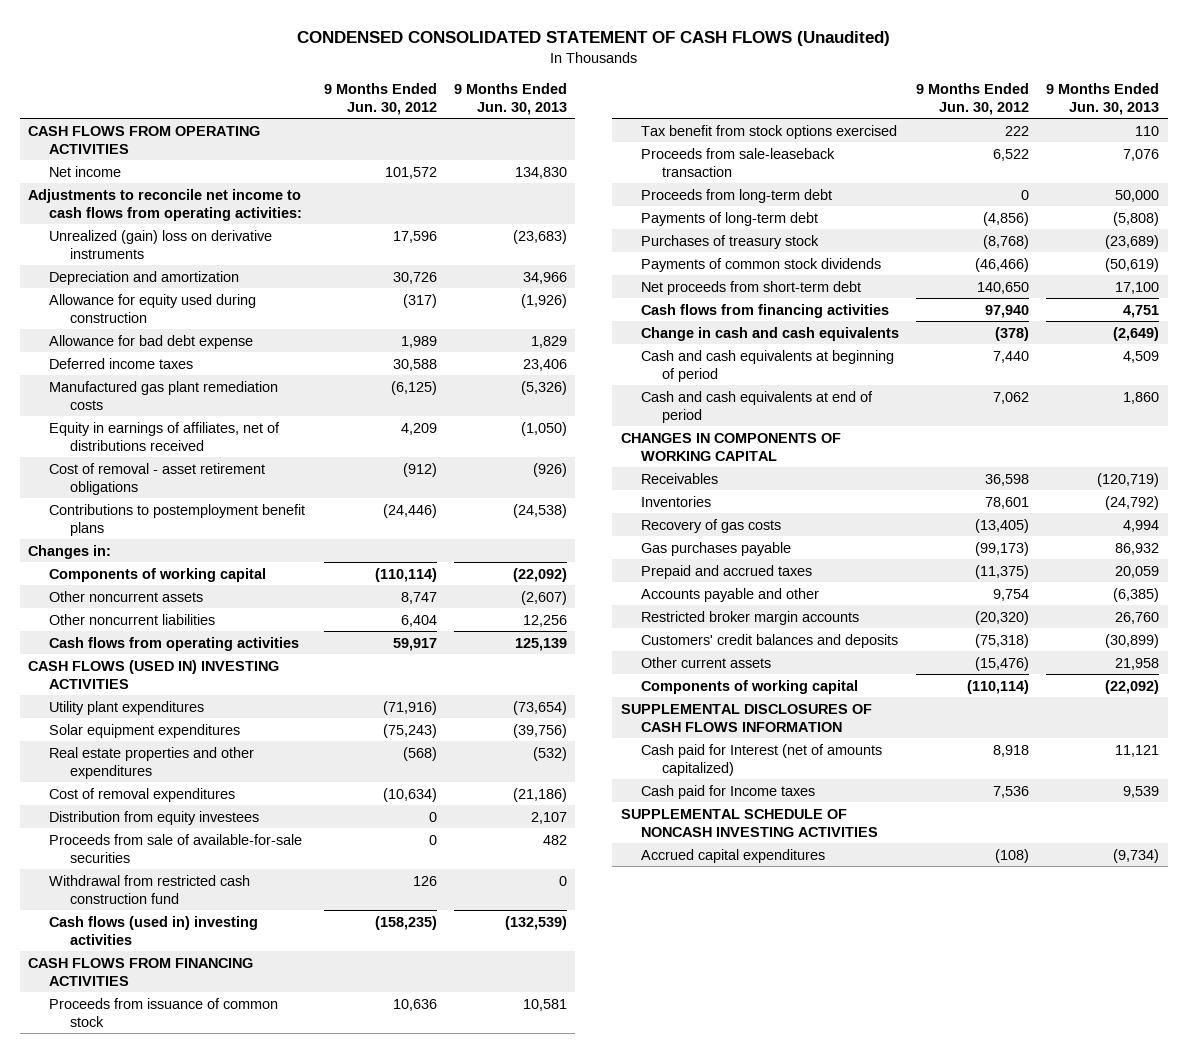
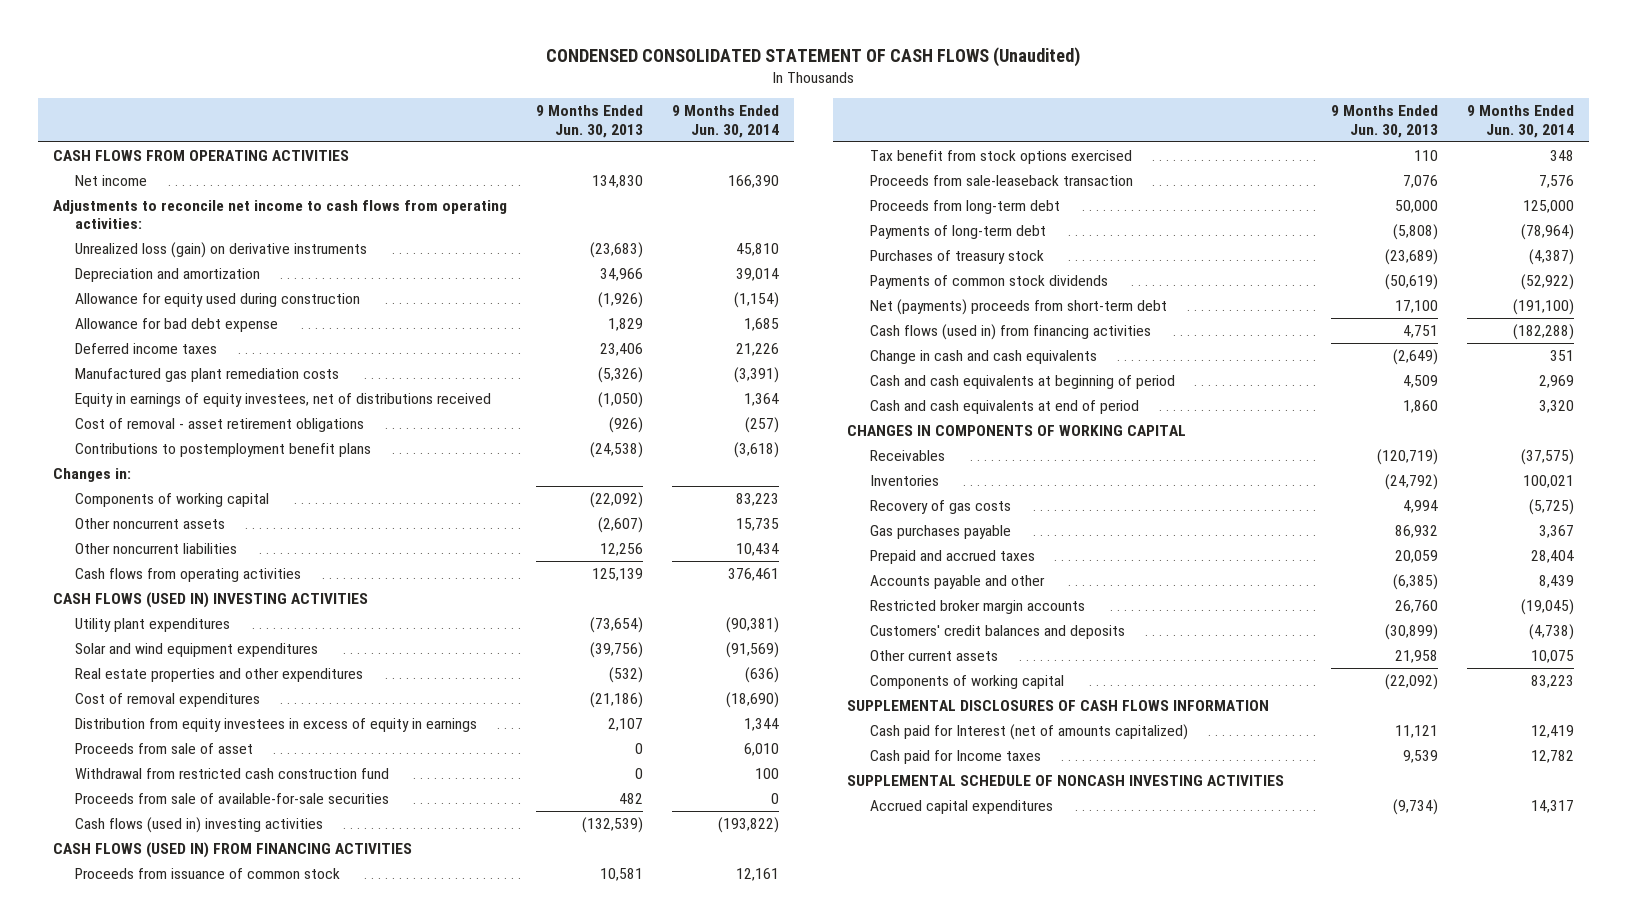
[323,82,437,116] 9 Months Ended Jun. 30, 2012 -> none
none -> [672,105,780,138] 9 Months Ended Jun. 30, 2014
[49,229,273,259] Unrealized (gain) loss on derivative instruments -> [74,242,367,259] Unrealized loss (gain) on derivative instruments
[49,421,281,451] Equity in earnings of affiliates, net of distributions received -> [74,393,491,408] Equity in earnings of equity investees, net of distributions received
[49,723,241,738] Solar equipment expenditures -> [74,643,318,658] Solar and wind equipment expenditures
[49,810,260,825] Distribution from equity investees -> [74,718,477,733] Distribution from equity investees in excess of equity in earnings
none -> [74,743,253,755] Proceeds from sale of asset
[49,833,303,863] Proceeds from sale of available-for-sale securities -> [74,793,389,805] Proceeds from sale of available-for-sale securities
[28,957,254,986] CASH FLOWS FROM FINANCING ACTIVITIES -> [52,842,412,859] CASH FLOWS (USED IN) FROM FINANCING ACTIVITIES
[641,280,862,295] Net proceeds from short-term debt -> [869,299,1167,316] Net (payments) proceeds from short-term debt
[641,303,890,318] Cash flows from financing activities -> [869,324,1151,341] Cash flows (used in) from financing activities

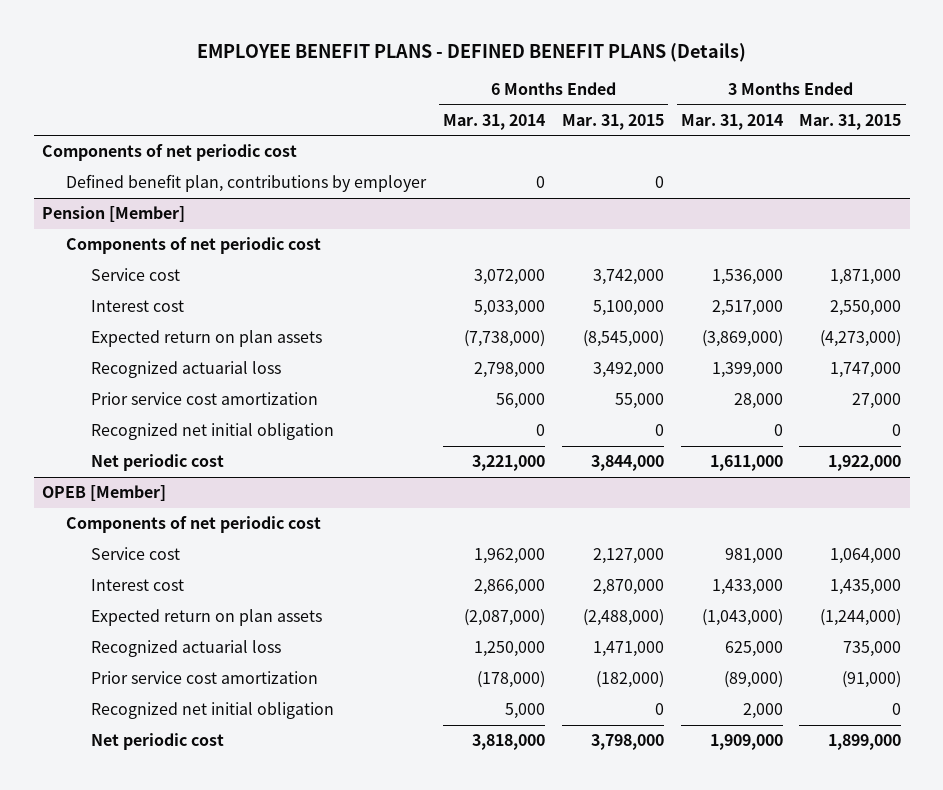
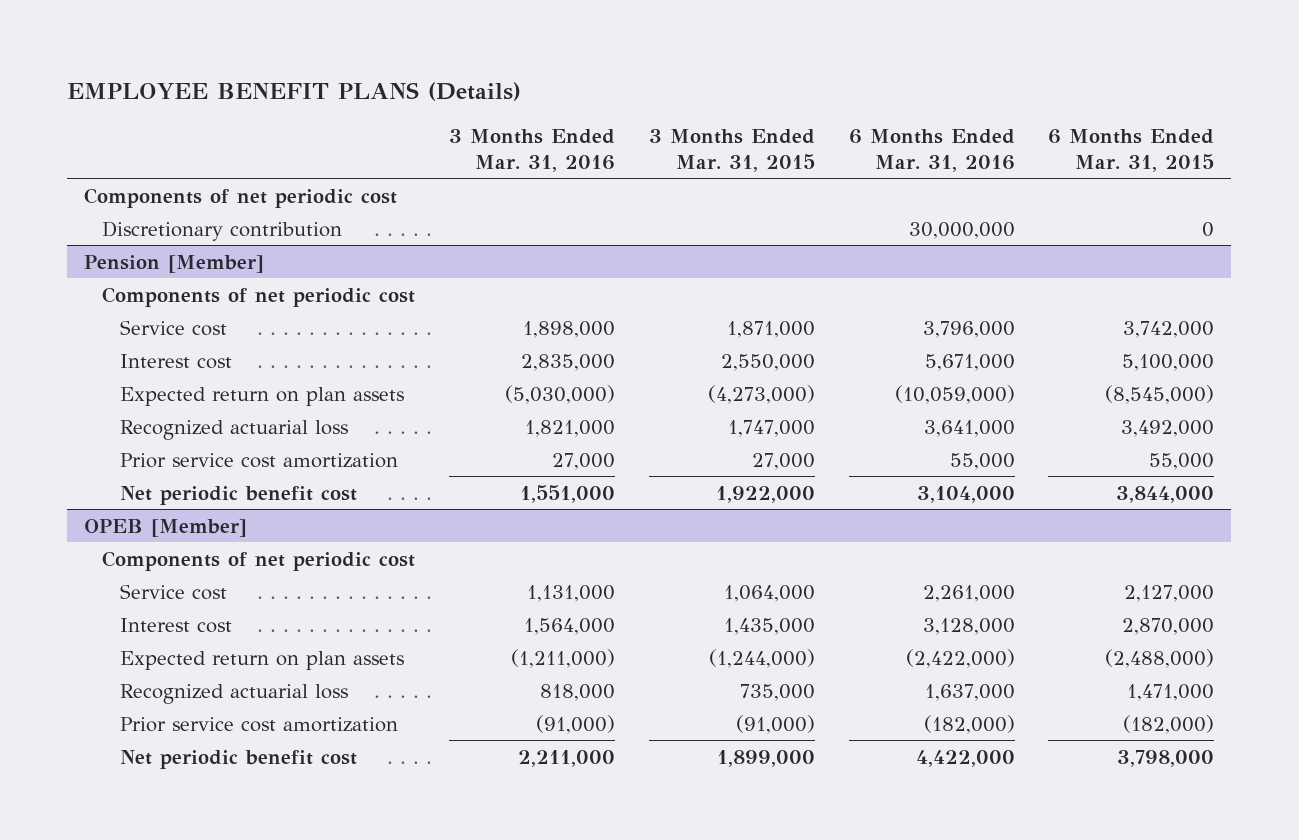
[196,43,746,63] EMPLOYEE BENEFIT PLANS - DEFINED BENEFIT PLANS (Details) -> [67,81,522,101] EMPLOYEE BENEFIT PLANS (Details)
[443,113,546,130] Mar. 31, 2014 -> none
[680,113,783,130] Mar. 31, 2014 -> none
none -> [448,129,615,172] 3 Months Ended Mar. 31, 2016
none -> [848,129,1015,172] 6 Months Ended Mar. 31, 2016
[66,174,428,193] Defined benefit plan, contributions by employer -> none
none -> [101,220,342,241] Discretionary contribution
[90,423,334,441] Recognized net initial obligation -> none
[90,454,224,472] Net periodic cost -> [119,485,357,505] Net periodic benefit cost
[90,702,334,720] Recognized net initial obligation -> none
[90,733,224,751] Net periodic cost -> [119,749,357,769] Net periodic benefit cost

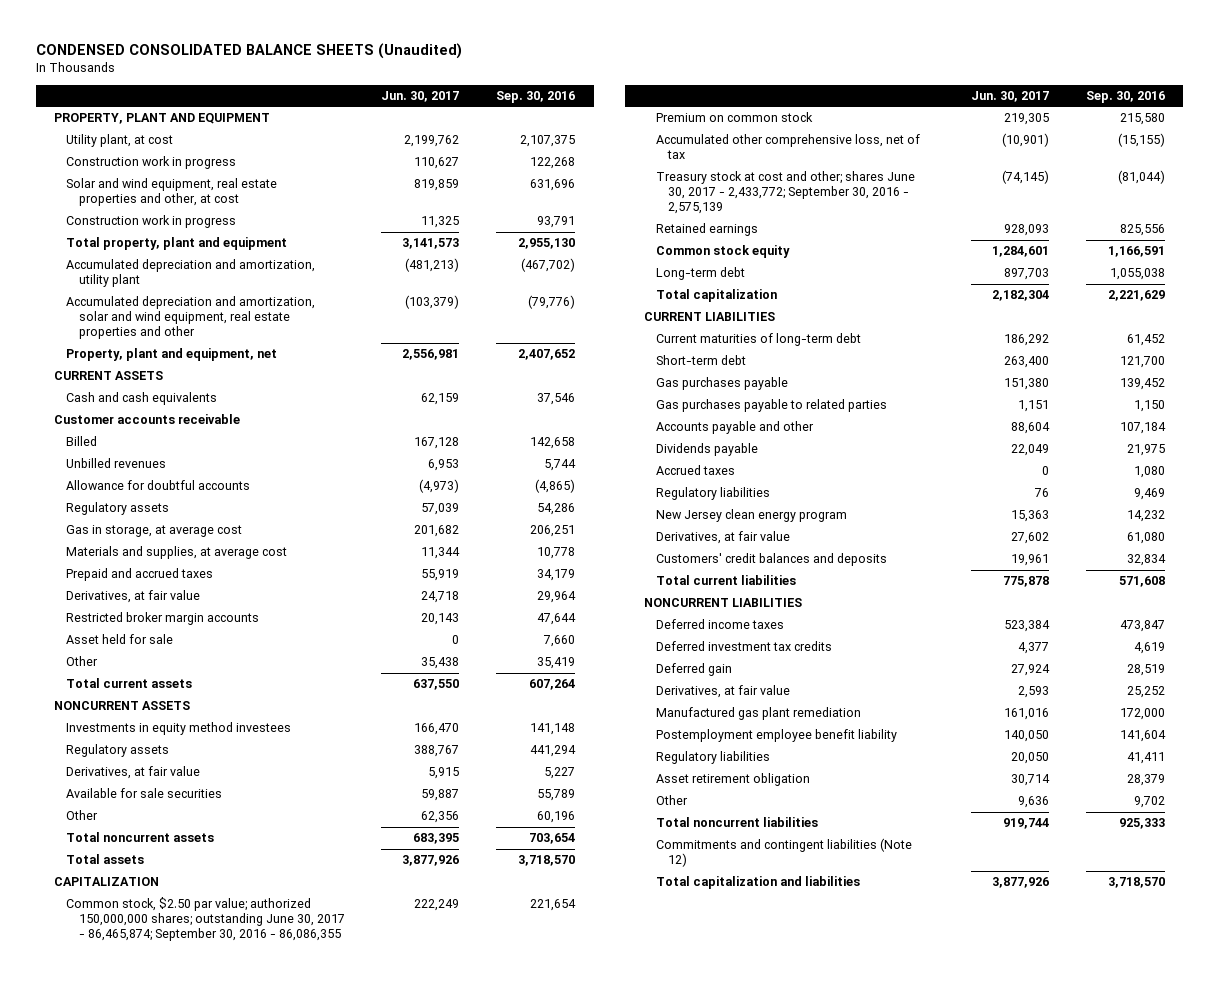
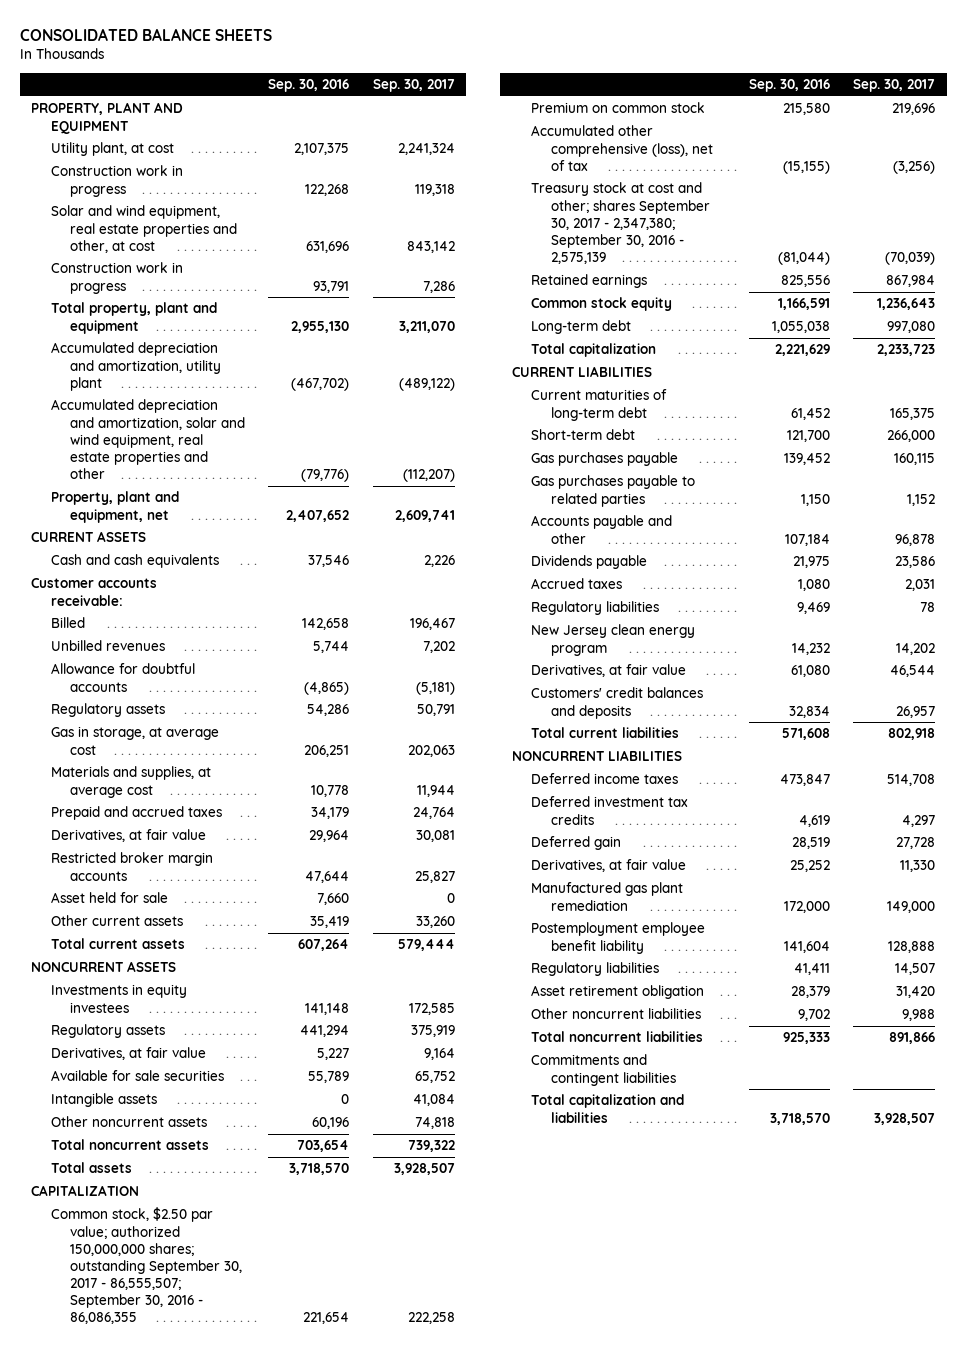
[35,43,462,60] CONDENSED CONSOLIDATED BALANCE SHEETS (Unaudited) -> [19,27,272,41] CONSOLIDATED BALANCE SHEETS
[381,90,460,102] Jun. 30, 2017 -> none
none -> [372,79,455,93] Sep. 30, 2017
[54,414,241,425] Customer accounts receivable -> [31,578,158,606] Customer accounts receivable:
[66,656,99,667] Other -> [50,915,183,927] Other current assets
[66,722,292,736] Investments in equity method investees -> [50,984,187,1013] Investments in equity investees
none -> [50,1093,157,1108] Intangible assets
[66,810,99,821] Other -> [50,1116,207,1128] Other noncurrent assets
[66,897,345,942] Common stock, $2.50 par value; authorized 150,000,000 shares; outstanding June 30, 2017 - 86,465,874; September 30, 2016 - 86,086,355 -> [50,1207,243,1324] Common stock, $2.50 par value; authorized 150,000,000 shares; outstanding September 30, 2017 - 86,555,507; September 30, 2016 - 86,086,355
[655,134,920,160] Accumulated other comprehensive loss, net of tax -> [531,125,713,171] Accumulated other comprehensive (loss), net of tax
[655,171,915,215] Treasury stock at cost and other; shares June 30, 2017 - 2,433,772; September 30, 2016 - 2,575,139 -> [531,182,710,264] Treasury stock at cost and other; shares September 30, 2017 - 2,347,380; September 30, 2016 - 2,575,139
[655,795,688,806] Other -> [531,1008,702,1020] Other noncurrent liabilities
[655,838,912,868] Commitments and contingent liabilities (Note 12) -> [531,1054,676,1086] Commitments and contingent liabilities

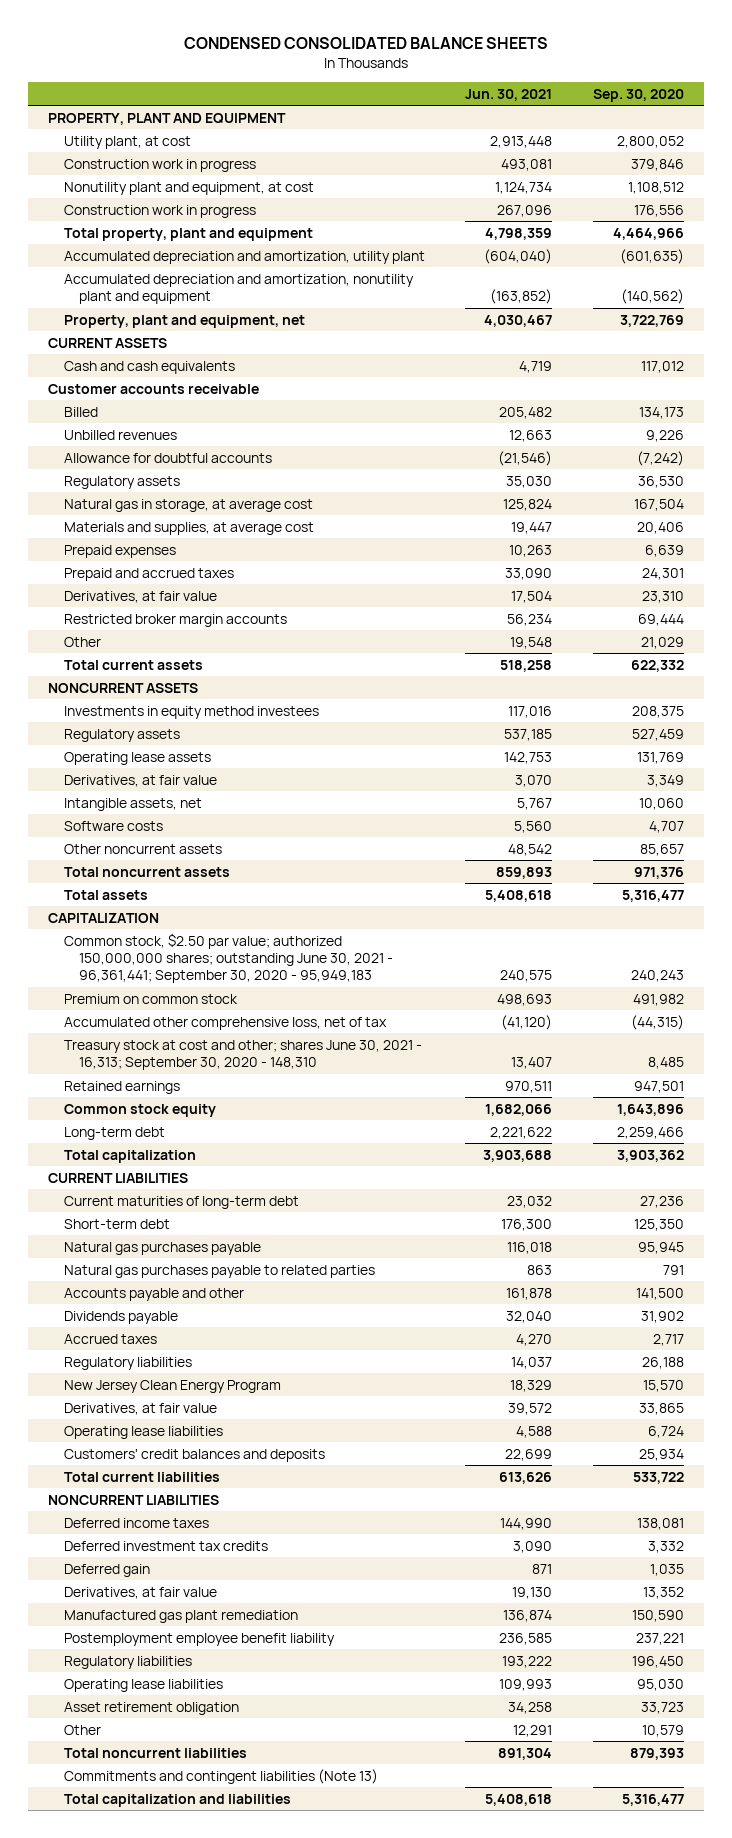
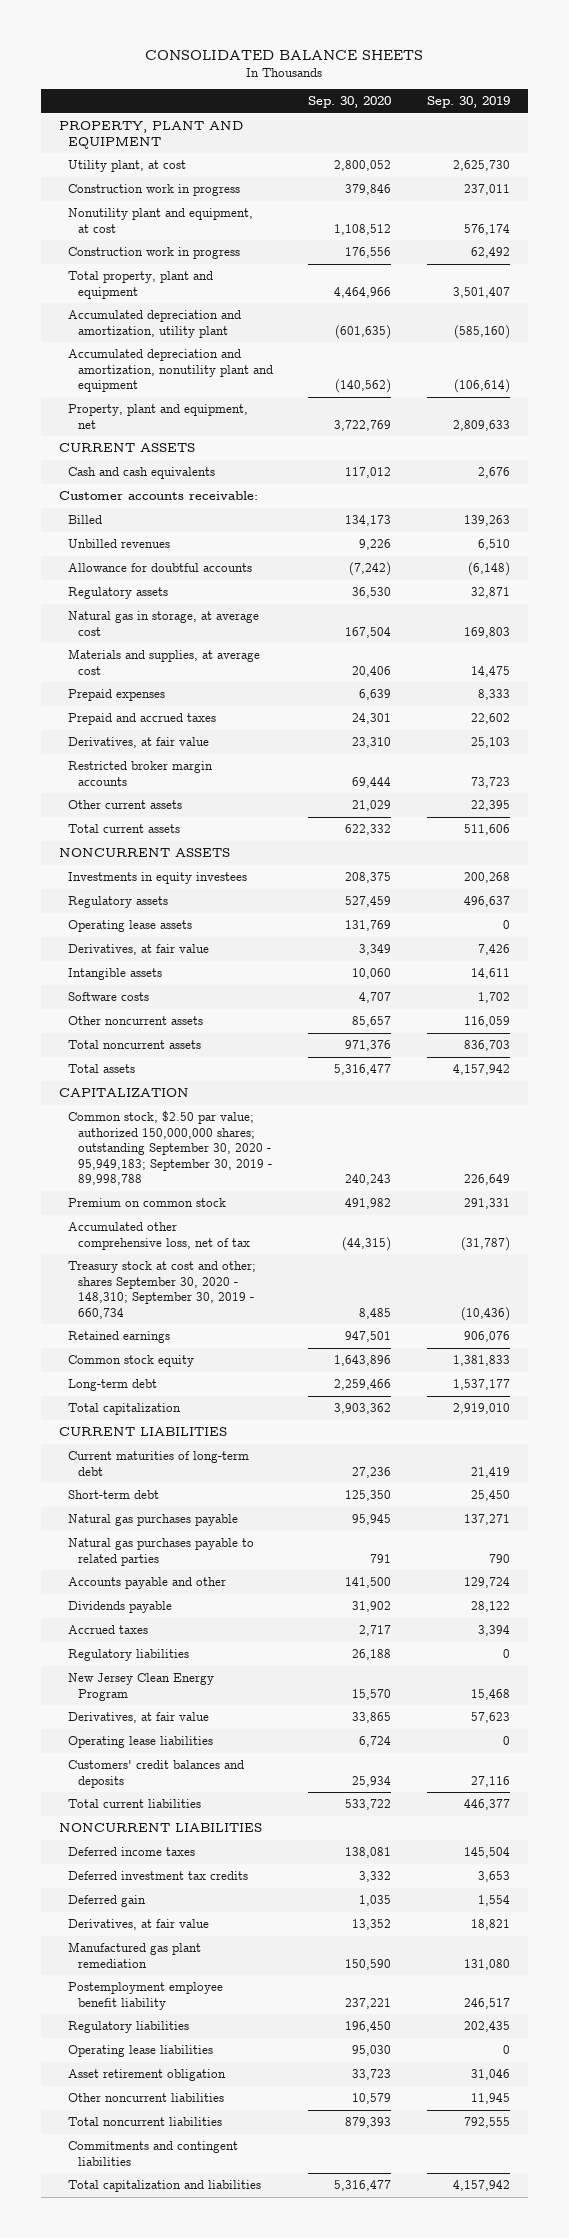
[184,37,549,50] CONDENSED CONSOLIDATED BALANCE SHEETS -> [145,50,424,61] CONSOLIDATED BALANCE SHEETS
[465,88,553,101] Jun. 30, 2021 -> none
none -> [426,96,510,109] Sep. 30, 2019
[48,383,260,394] Customer accounts receivable -> [58,491,258,501] Customer accounts receivable:
[63,636,101,647] Other -> [68,800,183,810] Other current assets
[63,705,319,719] Investments in equity method investees -> [68,872,248,885] Investments in equity investees
[63,797,202,811] Intangible assets, net -> [68,968,163,981] Intangible assets
[63,932,394,984] Common stock, $2.50 par value; authorized 150,000,000 shares; outstanding June 30, 2021 - 96,361,441; September 30, 2020 - 95,949,183 -> [68,1111,272,1186] Common stock, $2.50 par value; authorized 150,000,000 shares; outstanding September 30, 2020 - 95,949,183; September 30, 2019 - 89,998,788
[63,1039,422,1070] Treasury stock at cost and other; shares June 30, 2021 - 16,313; September 30, 2020 - 148,310 -> [68,1261,257,1319] Treasury stock at cost and other; shares September 30, 2020 - 148,310; September 30, 2019 - 660,734
[63,1724,101,1735] Other -> [68,2093,225,2103] Other noncurrent liabilities
[63,1768,378,1784] Commitments and contingent liabilities (Note 13) -> [68,2141,239,2166] Commitments and contingent liabilities

